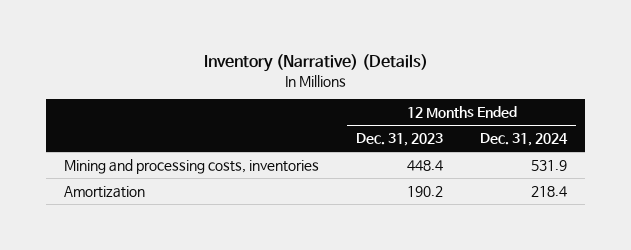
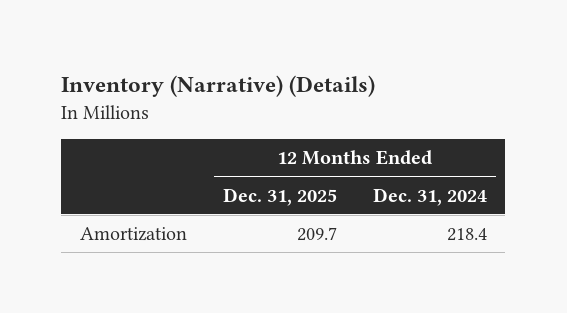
[356,133,444,147] Dec. 31, 2023 -> none
none -> [222,187,337,206] Dec. 31, 2025
[64,158,320,174] Mining and processing costs, inventories -> none

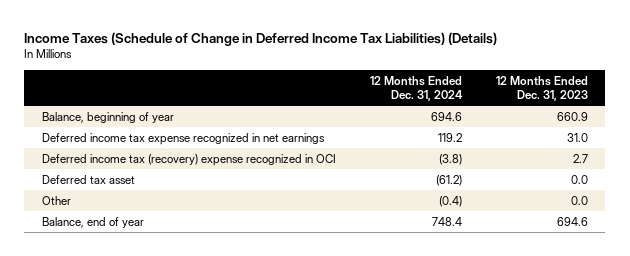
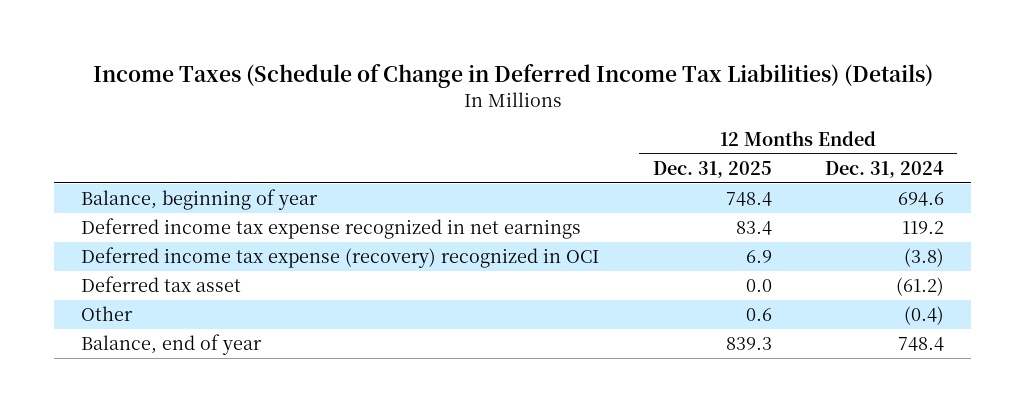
[496,75,589,102] 12 Months Ended Dec. 31, 2023 -> none
none -> [652,160,772,178] Dec. 31, 2025
[41,153,336,166] Deferred income tax (recovery) expense recognized in OCI -> [81,247,600,269] Deferred income tax expense (recovery) recognized in OCI

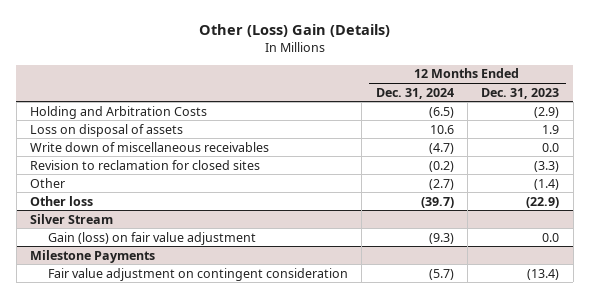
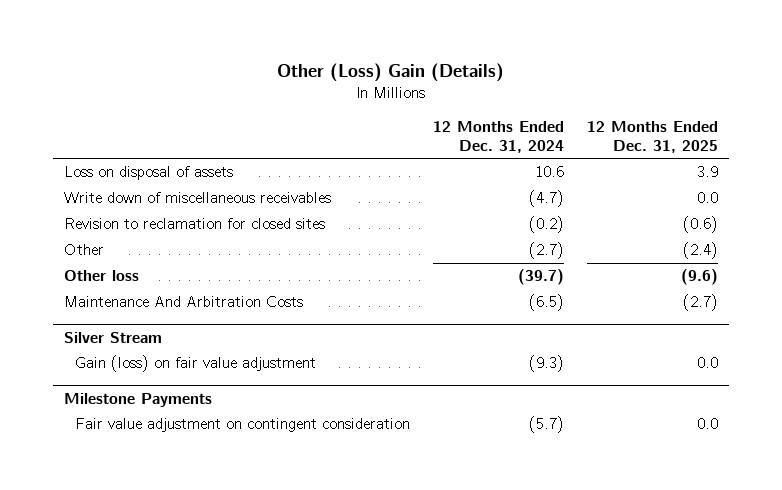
[481,87,560,99] Dec. 31, 2023 -> none
none -> [586,120,718,153] 12 Months Ended Dec. 31, 2025
[29,105,207,119] Holding and Arbitration Costs -> none
none -> [64,296,304,308] Maintenance And Arbitration Costs

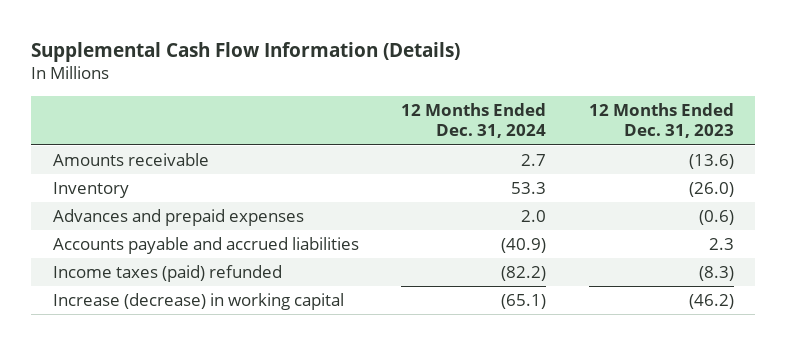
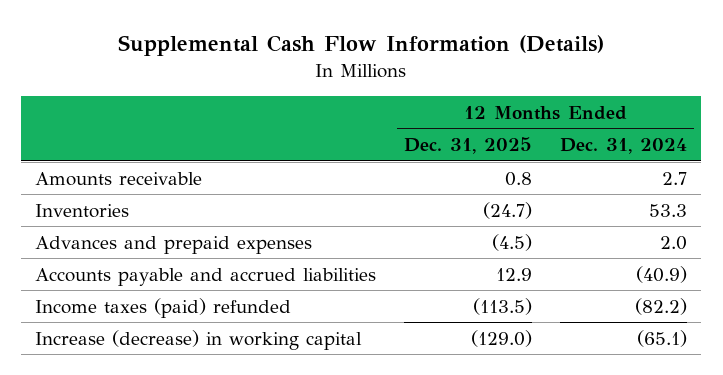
[588,102,734,139] 12 Months Ended Dec. 31, 2023 -> none
none -> [404,137,533,155] Dec. 31, 2025
[52,181,129,198] Inventory -> [35,203,130,218] Inventories

